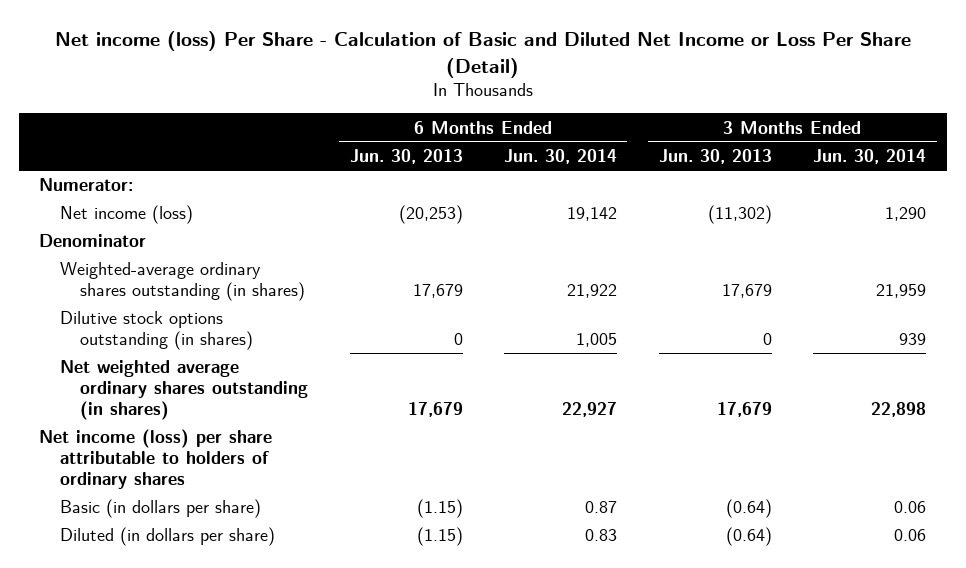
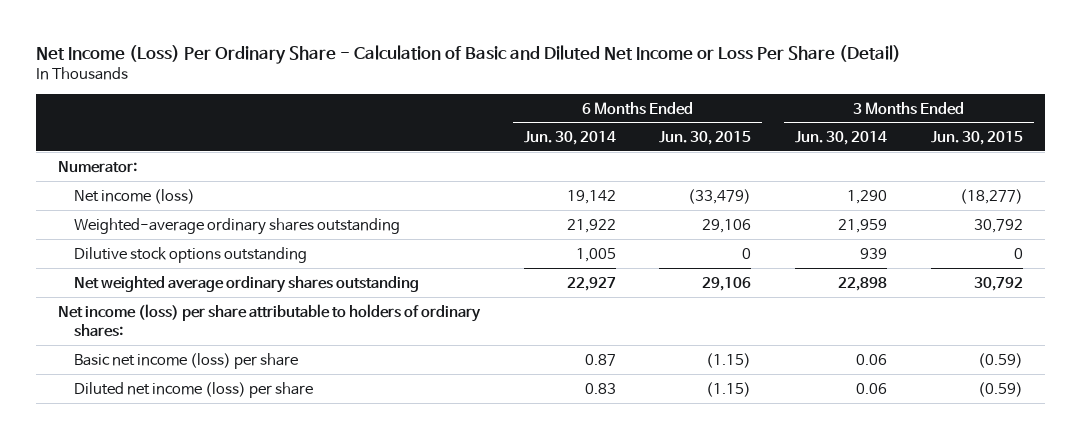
[54,30,911,78] Net income (loss) Per Share - Calculation of Basic and Diluted Net Income or Loss Per Share (Detail) -> [35,44,901,64] Net Income (Loss) Per Ordinary Share - Calculation of Basic and Diluted Net Income or Loss Per Share (Detail)
[349,149,463,165] Jun. 30, 2013 -> none
[658,149,772,165] Jun. 30, 2013 -> none
none -> [659,131,752,146] Jun. 30, 2015
none -> [931,131,1024,146] Jun. 30, 2015
[39,234,147,248] Denominator -> none
[59,262,305,302] Weighted-average ordinary shares outstanding (in shares) -> [73,217,400,235] Weighted-average ordinary shares outstanding
[59,311,253,351] Dilutive stock options outstanding (in shares) -> [73,246,307,263] Dilutive stock options outstanding
[59,360,308,420] Net weighted average ordinary shares outstanding (in shares) -> [73,275,419,293] Net weighted average ordinary shares outstanding
[39,429,273,489] Net income (loss) per share attributable to holders of ordinary shares -> [57,303,481,337] Net income (loss) per share attributable to holders of ordinary shares:
[59,499,261,519] Basic (in dollars per share) -> [73,352,298,369] Basic net income (loss) per share
[59,527,275,547] Diluted (in dollars per share) -> [73,381,313,398] Diluted net income (loss) per share

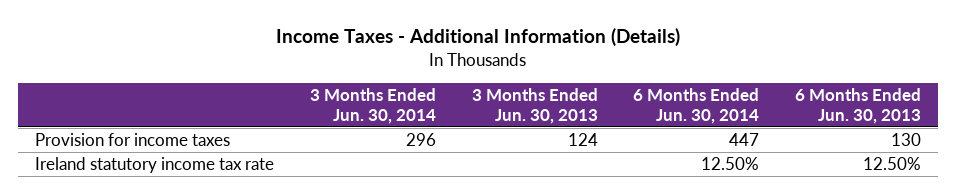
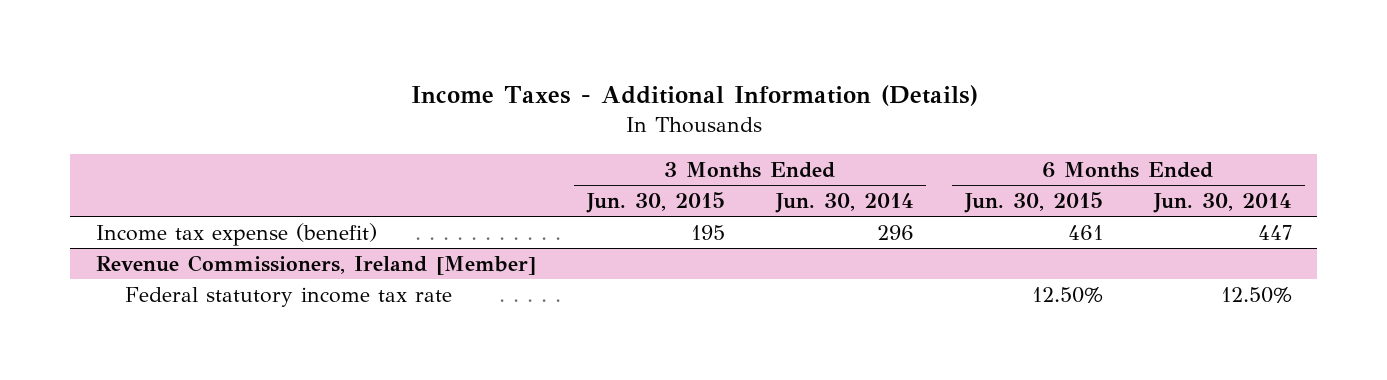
[471,87,598,124] 3 Months Ended Jun. 30, 2013 -> none
[794,87,921,124] 6 Months Ended Jun. 30, 2013 -> none
none -> [585,192,725,214] Jun. 30, 2015
none -> [963,192,1103,214] Jun. 30, 2015
[35,133,231,147] Provision for income taxes -> [95,223,377,247] Income tax expense (benefit)
none -> [95,255,536,276] Revenue Commissioners, Ireland [Member]
[35,157,275,174] Ireland statutory income tax rate -> [124,287,452,308] Federal statutory income tax rate

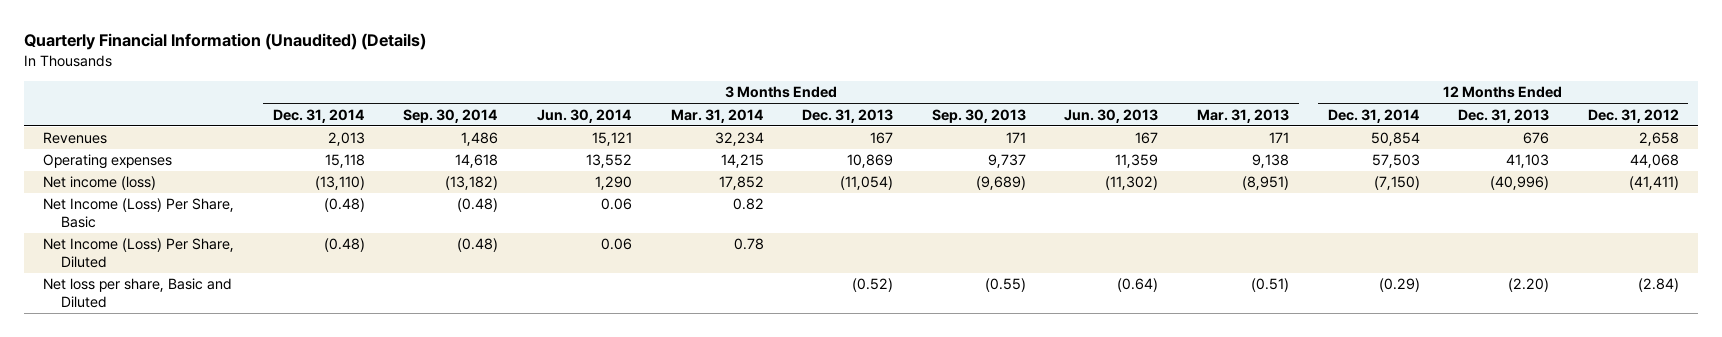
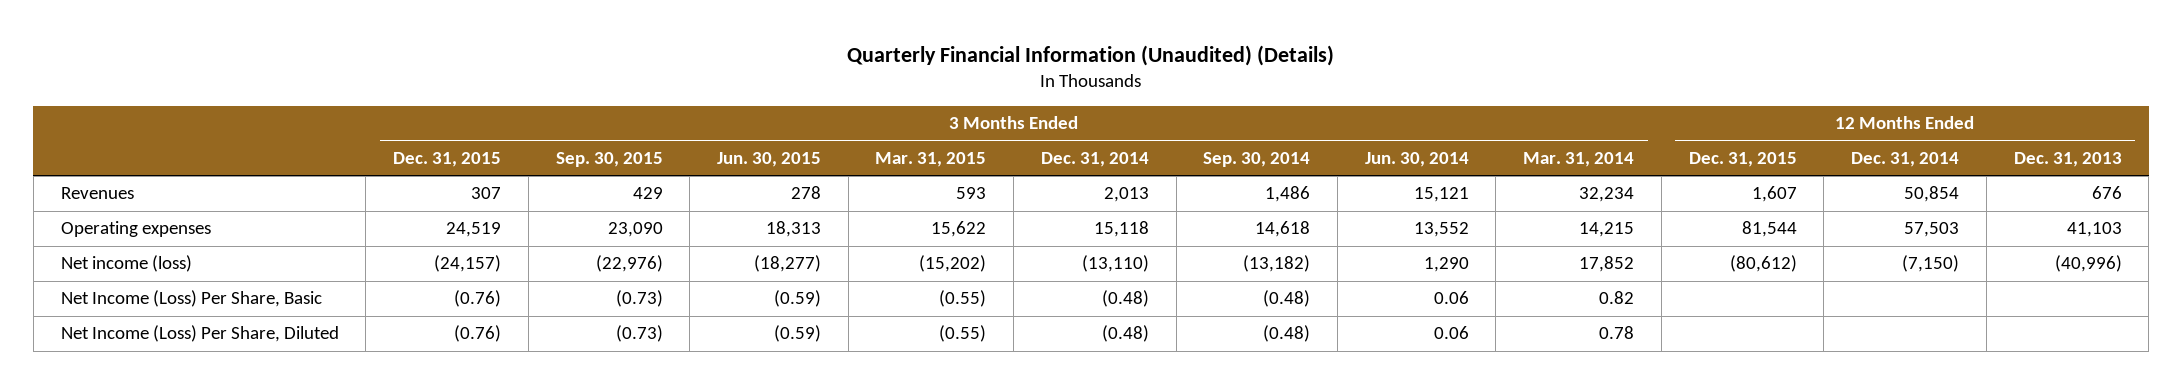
[802,108,894,123] Dec. 31, 2013 -> none
[931,108,1026,123] Sep. 30, 2013 -> none
[1064,108,1159,123] Jun. 30, 2013 -> none
[1196,108,1289,123] Mar. 31, 2013 -> none
[1587,108,1679,123] Dec. 31, 2012 -> none
none -> [393,151,502,167] Dec. 31, 2015
none -> [555,151,663,167] Sep. 30, 2015
none -> [717,151,822,167] Jun. 30, 2015
none -> [875,151,987,167] Mar. 31, 2015
none -> [1688,151,1797,167] Dec. 31, 2015
[43,278,233,308] Net loss per share, Basic and Diluted -> none

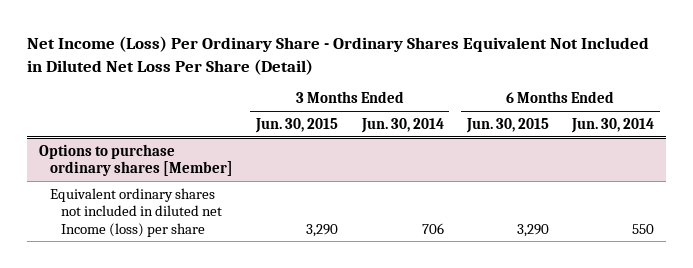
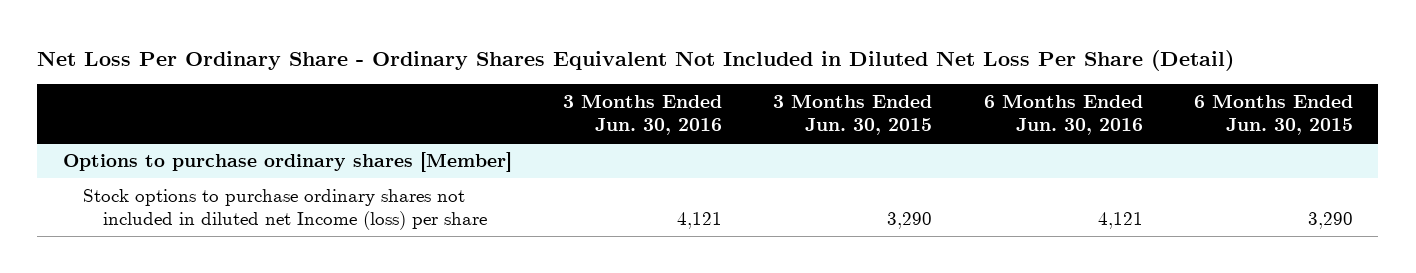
[27,36,650,75] Net Income (Loss) Per Ordinary Share - Ordinary Shares Equivalent Not Included in Diluted Net Loss Per Share (Detail) -> [37,49,1235,71] Net Loss Per Ordinary Share - Ordinary Shares Equivalent Not Included in Diluted Net Loss Per Share (Detail)
[360,117,444,133] Jun. 30, 2014 -> none
[571,117,655,133] Jun. 30, 2014 -> none
none -> [563,93,723,136] 3 Months Ended Jun. 30, 2016
none -> [983,93,1143,136] 6 Months Ended Jun. 30, 2016
[49,187,223,237] Equivalent ordinary shares not included in diluted net Income (loss) per share -> [83,188,488,231] Stock options to purchase ordinary shares not included in diluted net Income (loss) per share

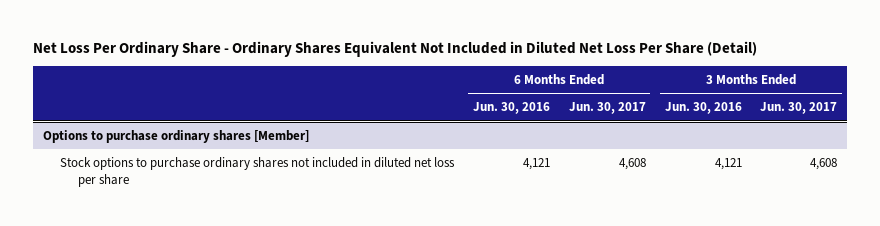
[773,93,933,136] 3 Months Ended Jun. 30, 2015 -> none
[1193,93,1353,136] 6 Months Ended Jun. 30, 2015 -> none
none -> [568,102,646,115] Jun. 30, 2017
none -> [760,102,838,115] Jun. 30, 2017
[83,188,488,231] Stock options to purchase ordinary shares not included in diluted net Income (loss) per share -> [60,156,456,187] Stock options to purchase ordinary shares not included in diluted net loss per share

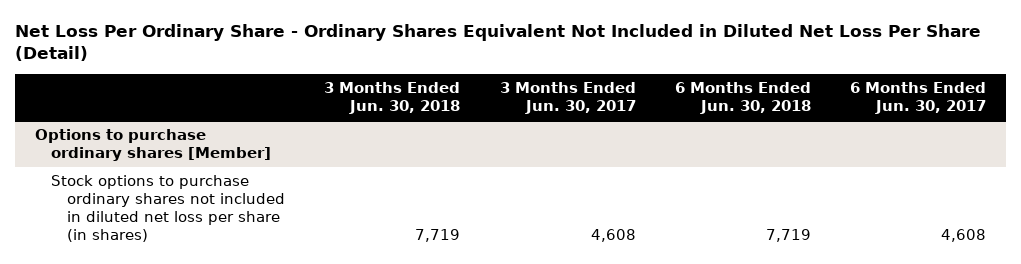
[472,102,550,115] Jun. 30, 2016 -> none
[664,102,742,115] Jun. 30, 2016 -> none
none -> [324,82,461,115] 3 Months Ended Jun. 30, 2018
none -> [675,82,812,115] 6 Months Ended Jun. 30, 2018
[60,156,456,187] Stock options to purchase ordinary shares not included in diluted net loss per share -> [50,175,285,243] Stock options to purchase ordinary shares not included in diluted net loss per share (in shares)

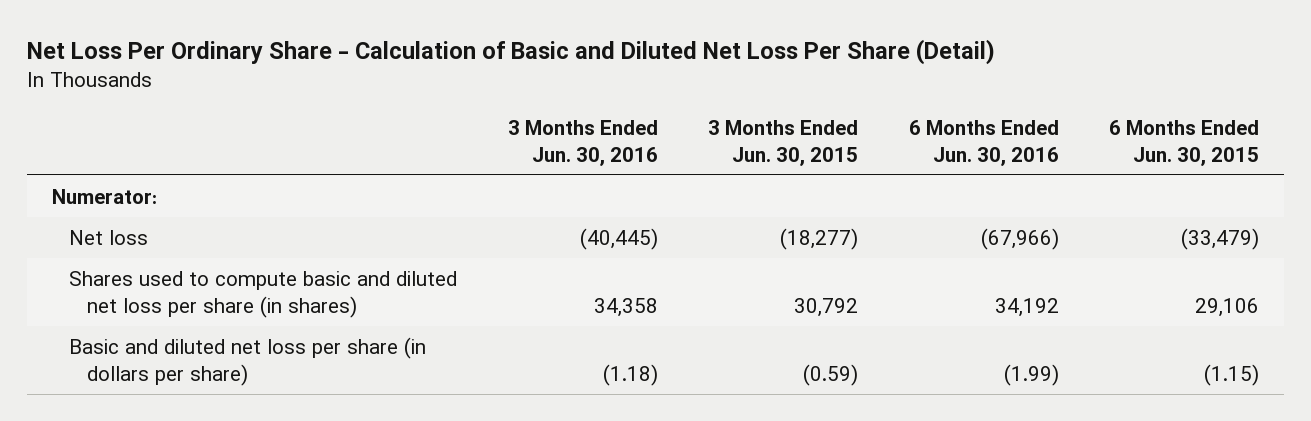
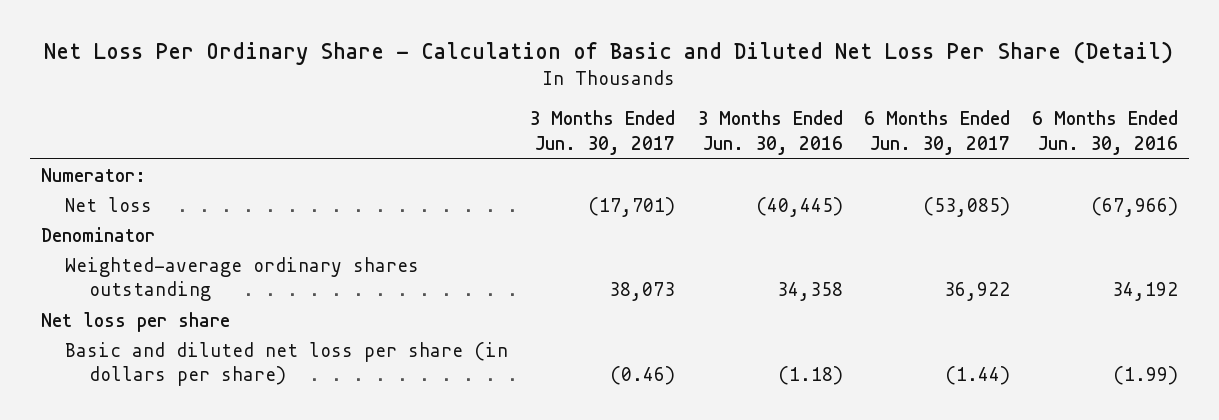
[708,120,859,166] 3 Months Ended Jun. 30, 2015 -> none
[1109,120,1260,166] 6 Months Ended Jun. 30, 2015 -> none
none -> [529,110,676,156] 3 Months Ended Jun. 30, 2017
none -> [864,110,1011,156] 6 Months Ended Jun. 30, 2017
none -> [40,226,155,242] Denominator
[69,270,458,318] Shares used to compute basic and diluted net loss per share (in shares) -> [64,256,419,302] Weighted-average ordinary shares outstanding
none -> [40,311,230,332] Net loss per share

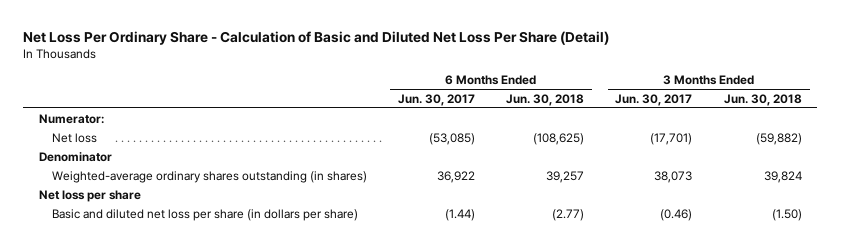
[696,110,843,156] 3 Months Ended Jun. 30, 2016 -> none
[1031,110,1178,156] 6 Months Ended Jun. 30, 2016 -> none
none -> [506,93,585,106] Jun. 30, 2018
none -> [723,93,802,106] Jun. 30, 2018
[64,256,419,302] Weighted-average ordinary shares outstanding -> [51,170,367,183] Weighted-average ordinary shares outstanding (in shares)

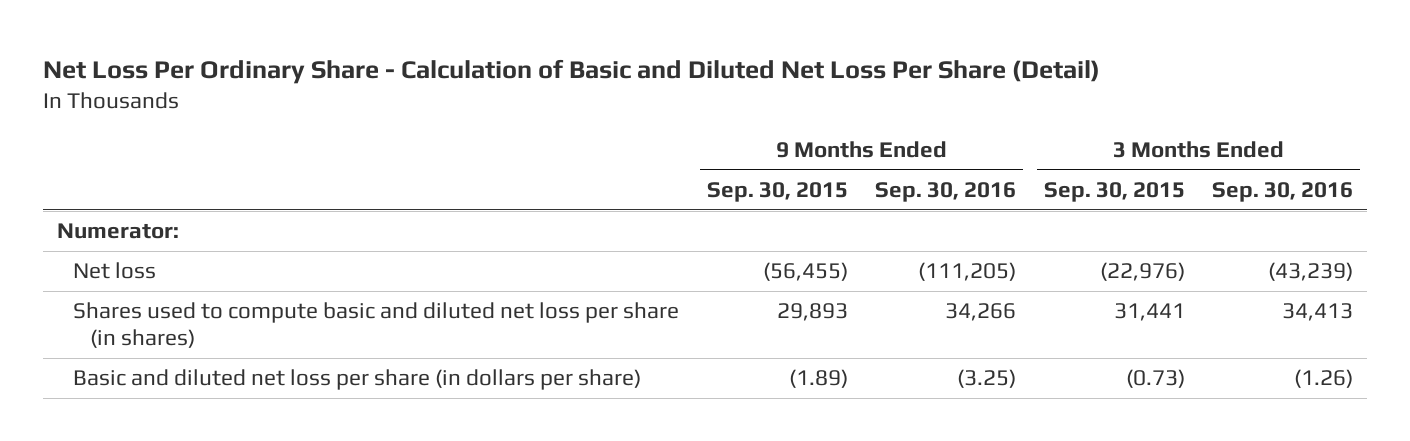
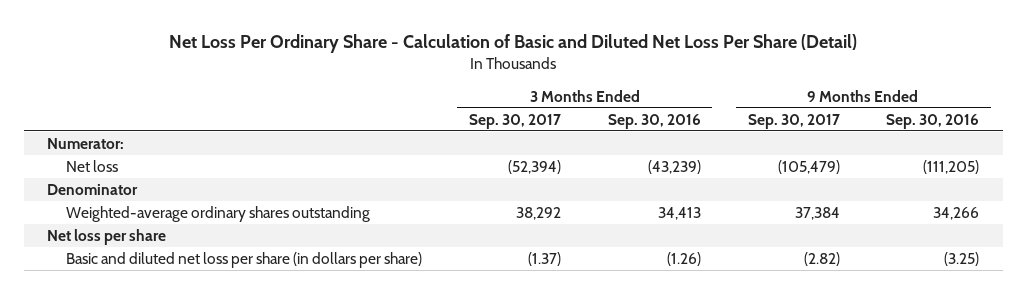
[706,182,848,203] Sep. 30, 2015 -> none
[1043,182,1185,203] Sep. 30, 2015 -> none
none -> [469,113,562,129] Sep. 30, 2017
none -> [747,113,840,129] Sep. 30, 2017
none -> [47,183,139,195] Denominator
[73,302,680,349] Shares used to compute basic and diluted net loss per share (in shares) -> [66,205,371,222] Weighted-average ordinary shares outstanding
none -> [47,228,167,245] Net loss per share

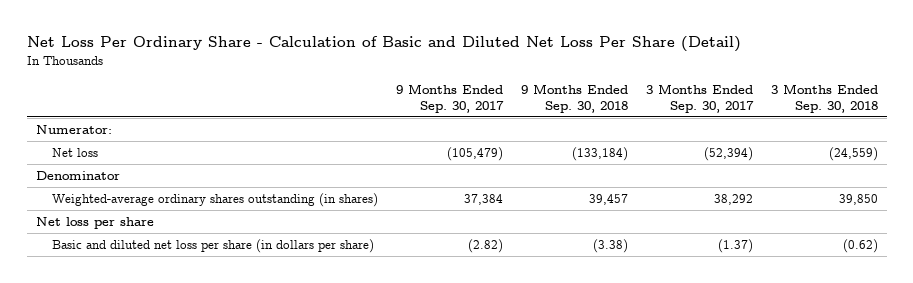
[607,113,701,129] Sep. 30, 2016 -> none
[886,113,980,129] Sep. 30, 2016 -> none
none -> [521,83,629,113] 9 Months Ended Sep. 30, 2018
none -> [770,83,878,113] 3 Months Ended Sep. 30, 2018
[66,205,371,222] Weighted-average ordinary shares outstanding -> [52,192,379,207] Weighted-average ordinary shares outstanding (in shares)

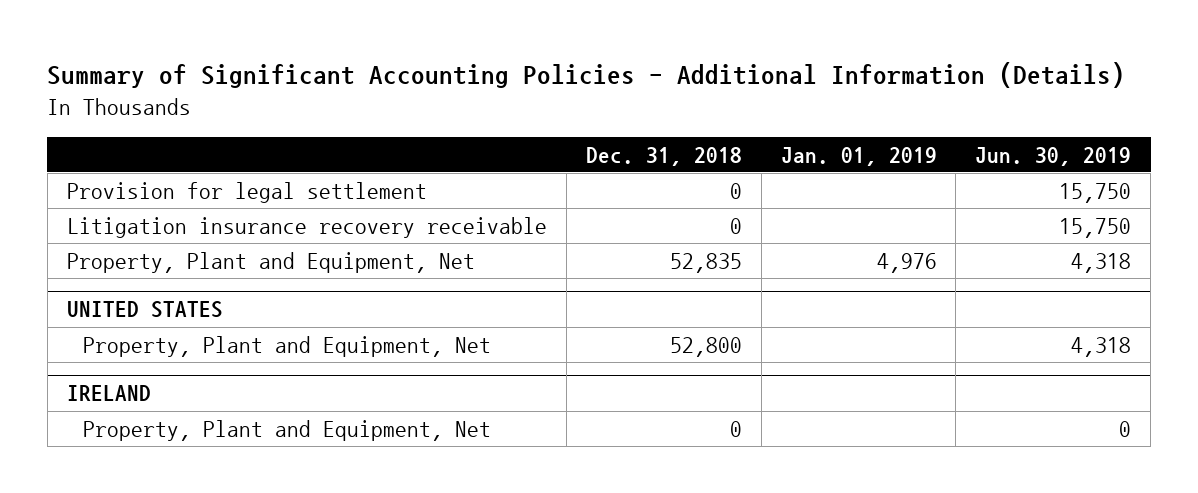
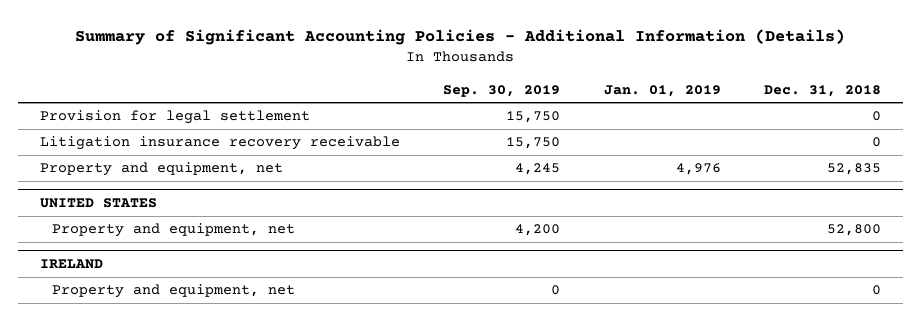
[975,146,1132,166] Jun. 30, 2019 -> none
none -> [443,84,561,97] Sep. 30, 2019
[66,251,475,273] Property, Plant and Equipment, Net -> [39,162,283,177] Property and equipment, net
[82,335,491,357] Property, Plant and Equipment, Net -> [51,223,295,238] Property and equipment, net
[82,419,491,441] Property, Plant and Equipment, Net -> [51,284,295,299] Property and equipment, net

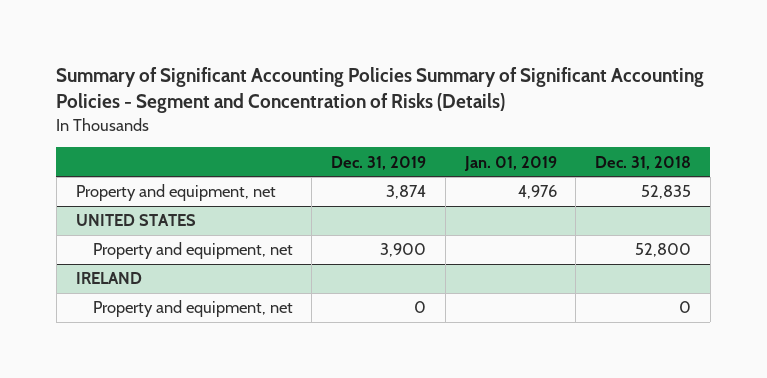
[75,29,846,46] Summary of Significant Accounting Policies - Additional Information (Details) -> [56,67,705,114] Summary of Significant Accounting Policies Summary of Significant Accounting Policies - Segment and Concentration of Risks (Details)
[443,84,561,97] Sep. 30, 2019 -> none
none -> [331,155,427,170] Dec. 31, 2019
[39,110,310,125] Provision for legal settlement -> none
[39,136,400,151] Litigation insurance recovery receivable -> none

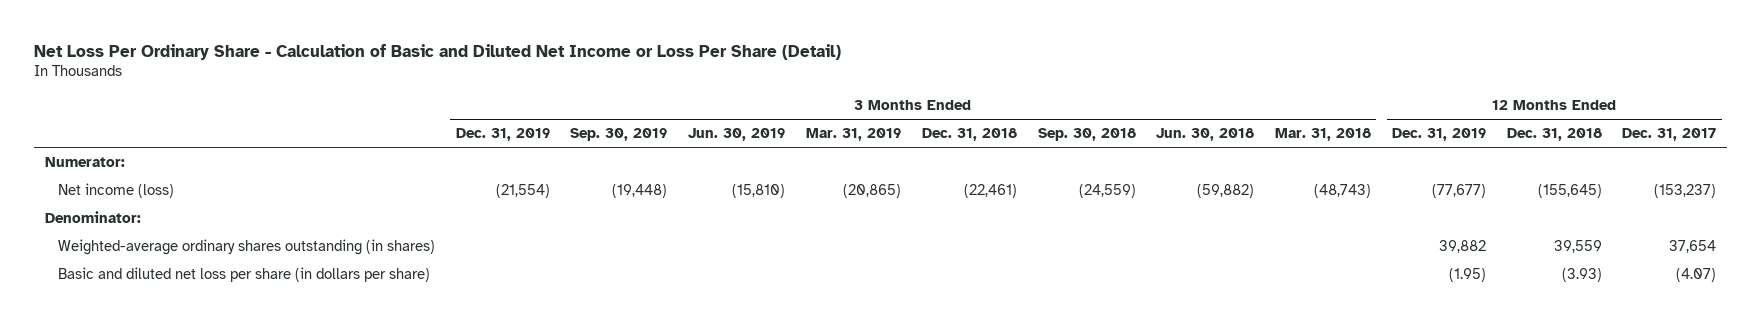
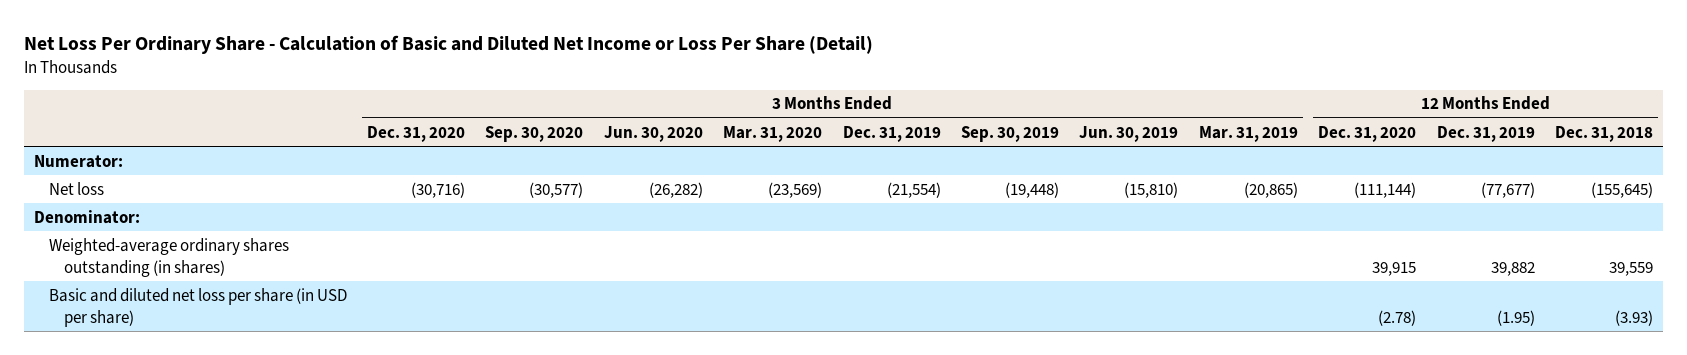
[921,127,1017,141] Dec. 31, 2018 -> none
[1037,127,1136,141] Sep. 30, 2018 -> none
[1156,127,1255,141] Jun. 30, 2018 -> none
[1275,127,1372,141] Mar. 31, 2018 -> none
[1622,127,1717,141] Dec. 31, 2017 -> none
none -> [367,125,466,142] Dec. 31, 2020
none -> [485,125,584,142] Sep. 30, 2020
none -> [603,125,703,142] Jun. 30, 2020
none -> [723,125,823,142] Mar. 31, 2020
none -> [1318,125,1417,142] Dec. 31, 2020
[57,182,174,198] Net income (loss) -> [48,181,104,195] Net loss
[57,266,430,282] Basic and diluted net loss per share (in dollars per share) -> [48,287,347,327] Basic and diluted net loss per share (in USD per share)

